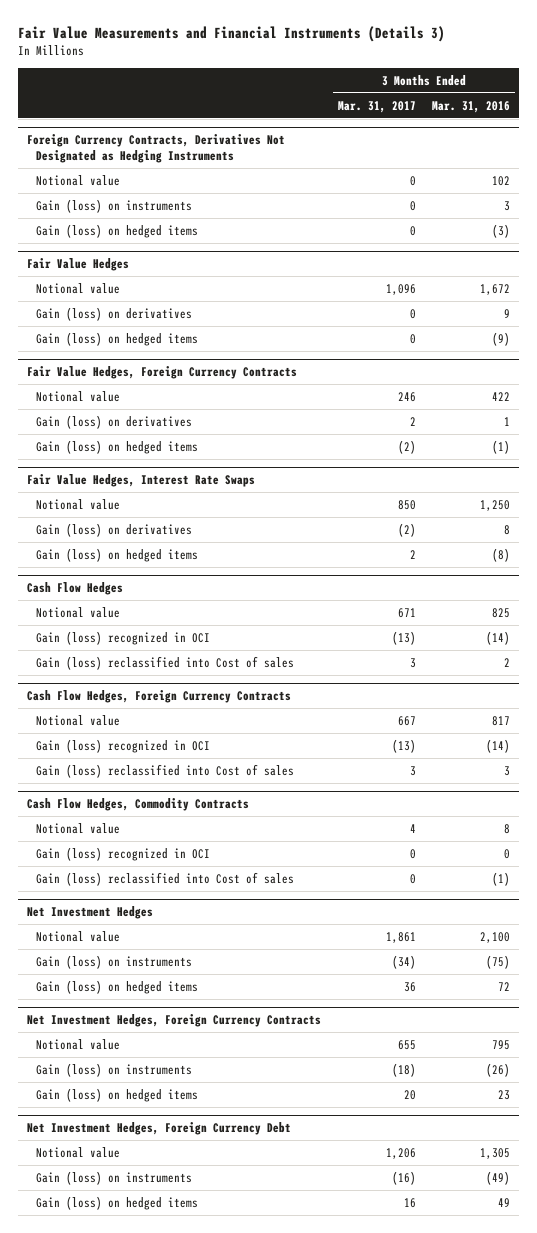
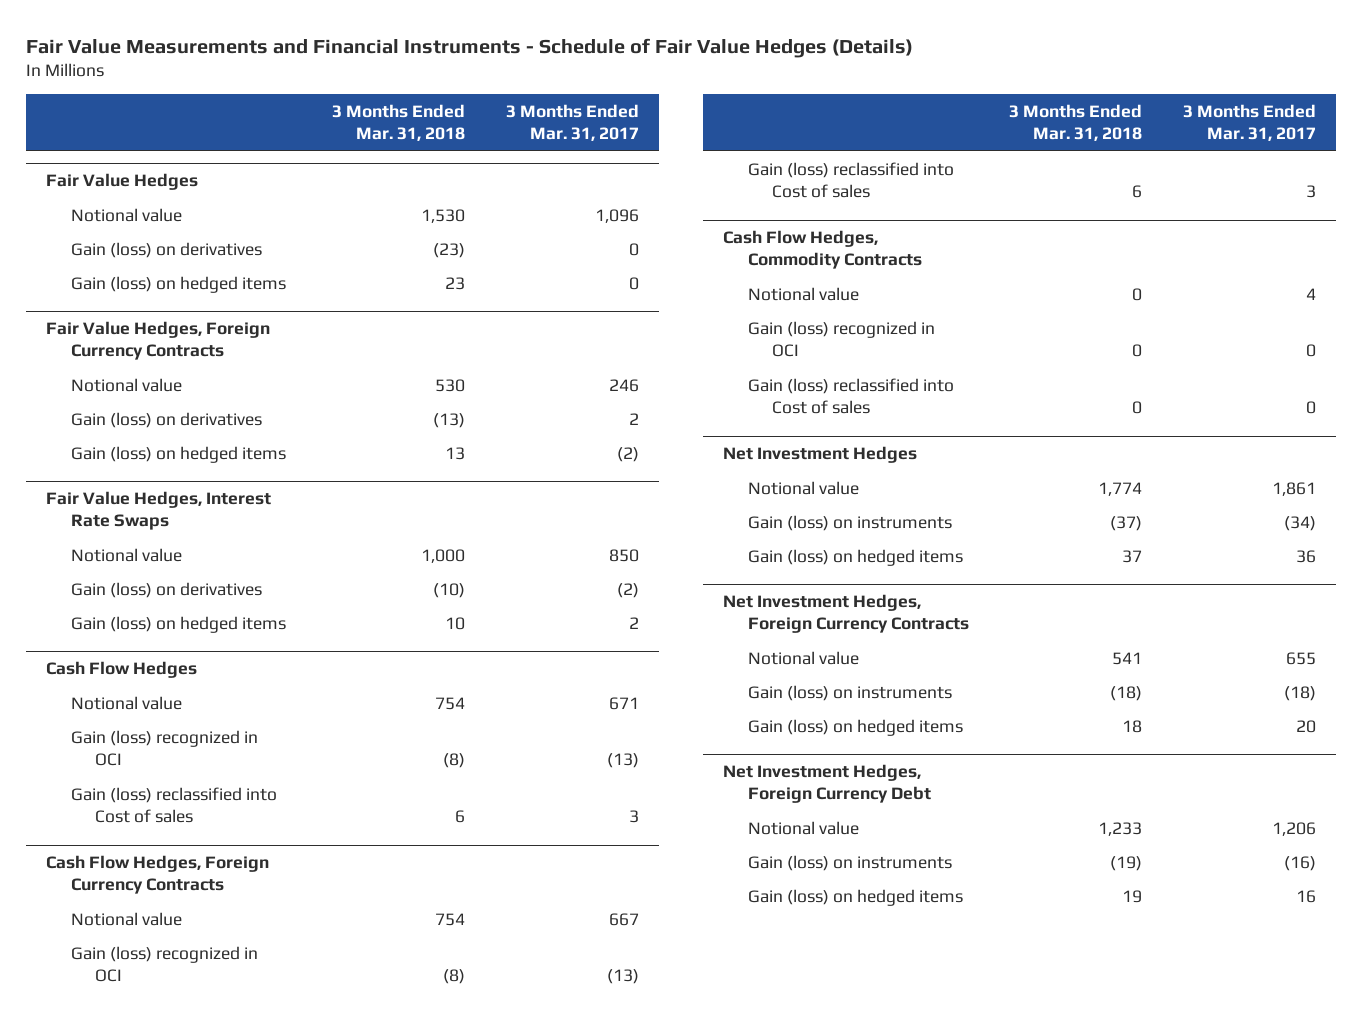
[18,25,446,42] Fair Value Measurements and Financial Instruments (Details 3) -> [25,37,913,58] Fair Value Measurements and Financial Instruments - Schedule of Fair Value Hedges (Details)
[432,100,511,113] Mar. 31, 2016 -> none
none -> [332,103,466,142] 3 Months Ended Mar. 31, 2018
[26,134,285,164] Foreign Currency Contracts, Derivatives Not Designated as Hedging Instruments -> none
[35,174,120,186] Notional value -> none
[35,198,192,213] Gain (loss) on instruments -> none
[35,223,198,238] Gain (loss) on hedged items -> none

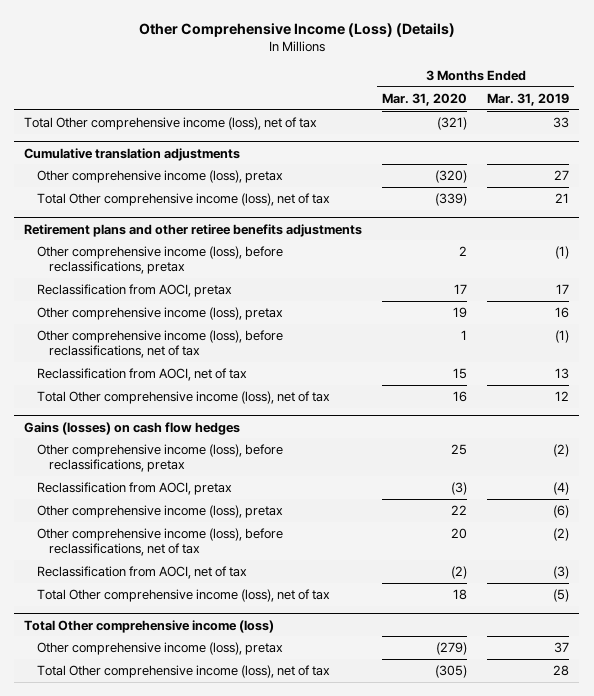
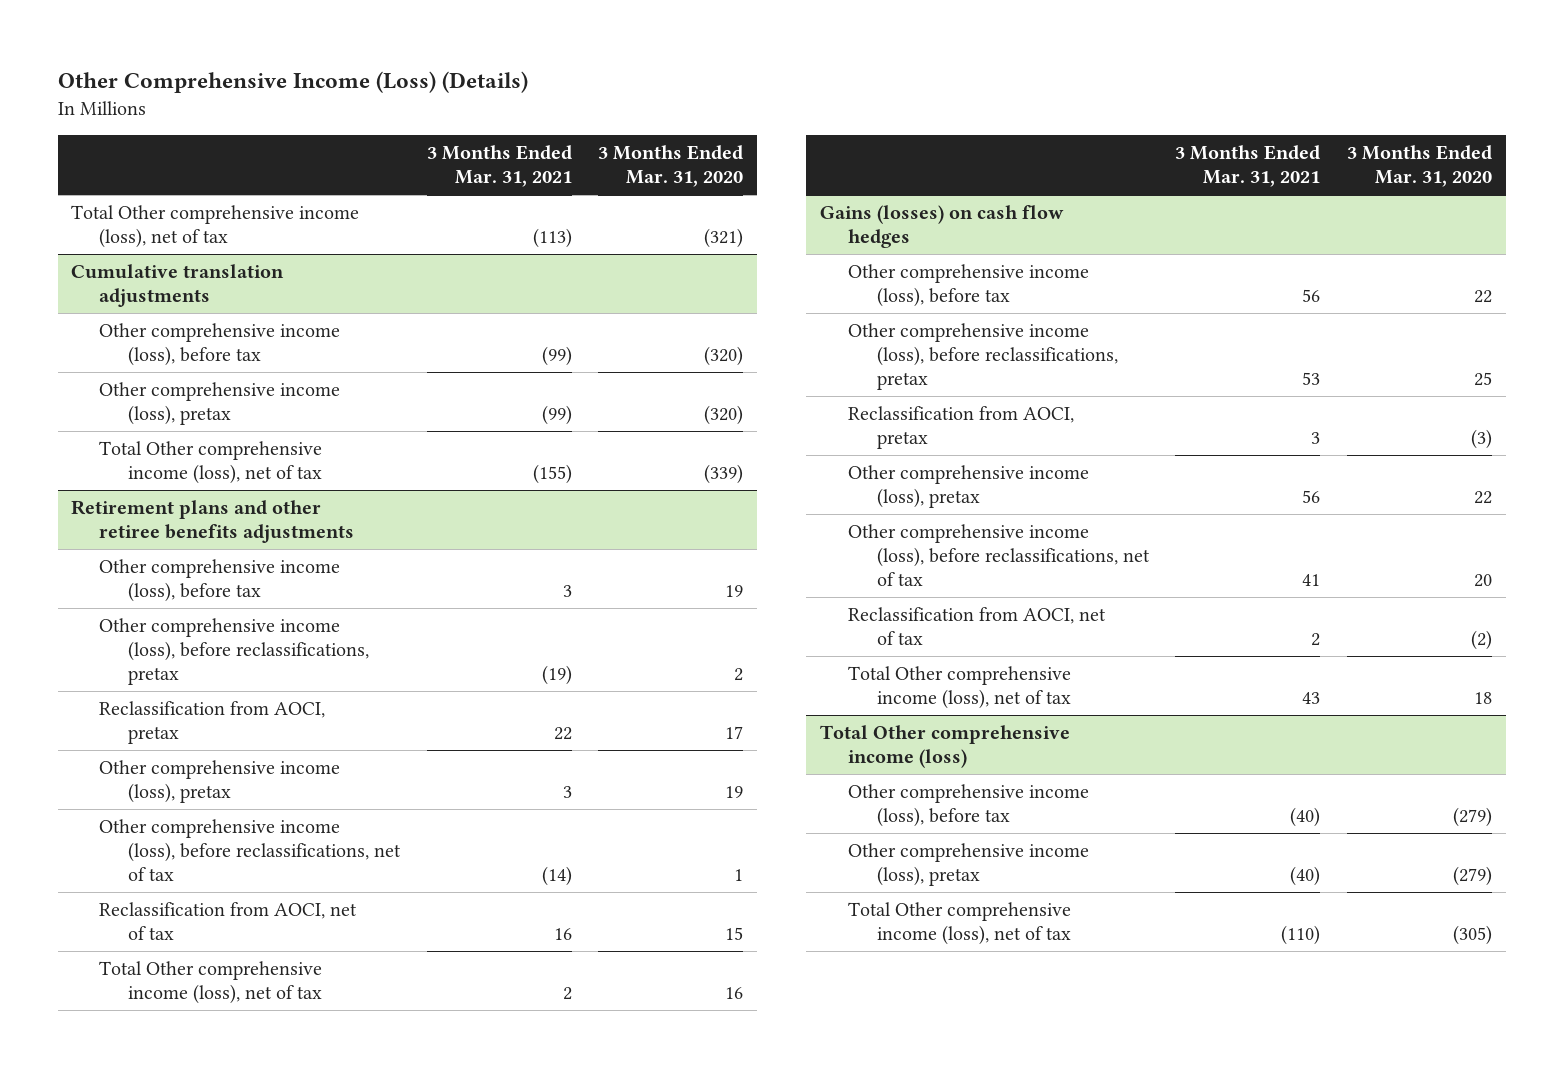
[487,92,570,106] Mar. 31, 2019 -> none
none -> [426,145,572,188] 3 Months Ended Mar. 31, 2021
none -> [99,323,341,367] Other comprehensive income (loss), before tax
none -> [99,559,341,603] Other comprehensive income (loss), before tax
none -> [848,264,1090,308] Other comprehensive income (loss), before tax
none -> [848,784,1090,828] Other comprehensive income (loss), before tax

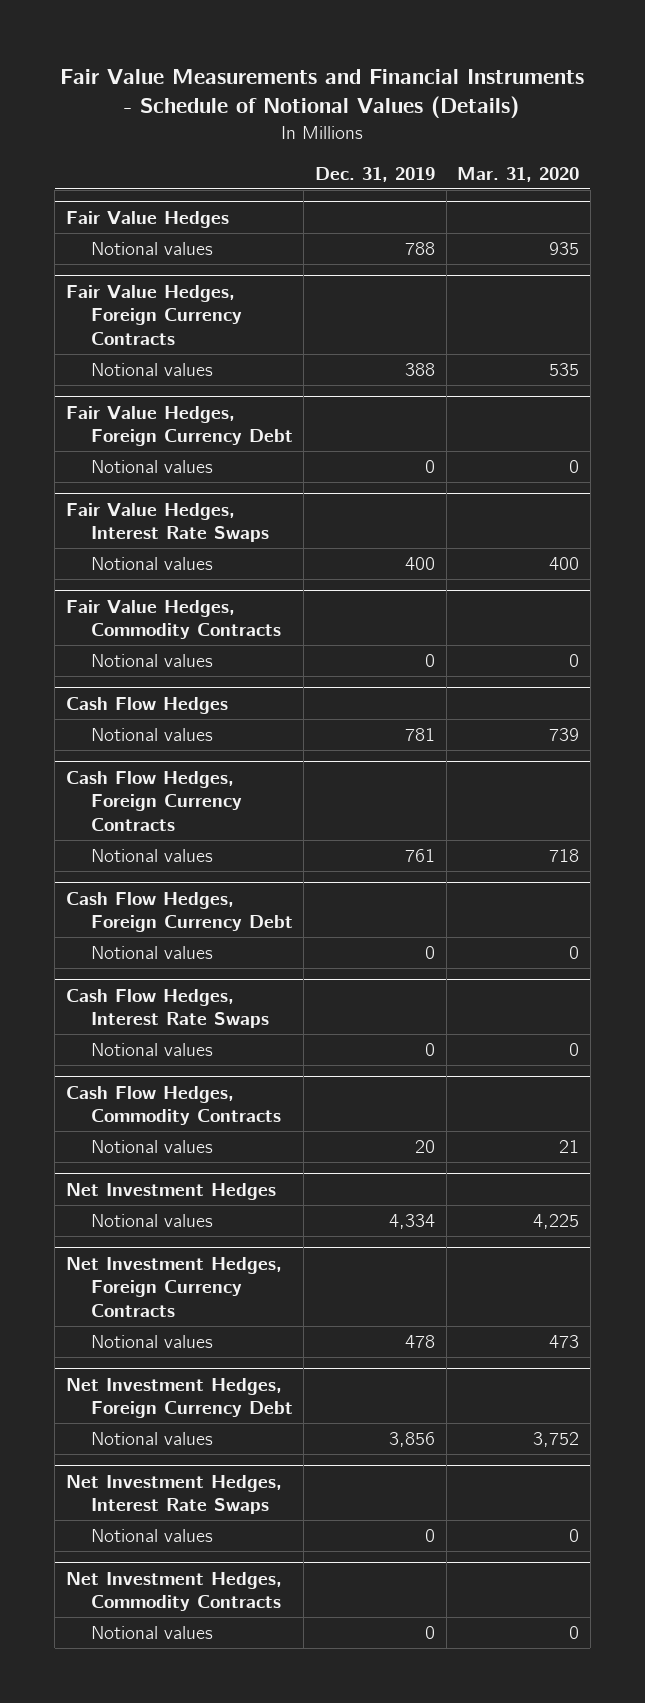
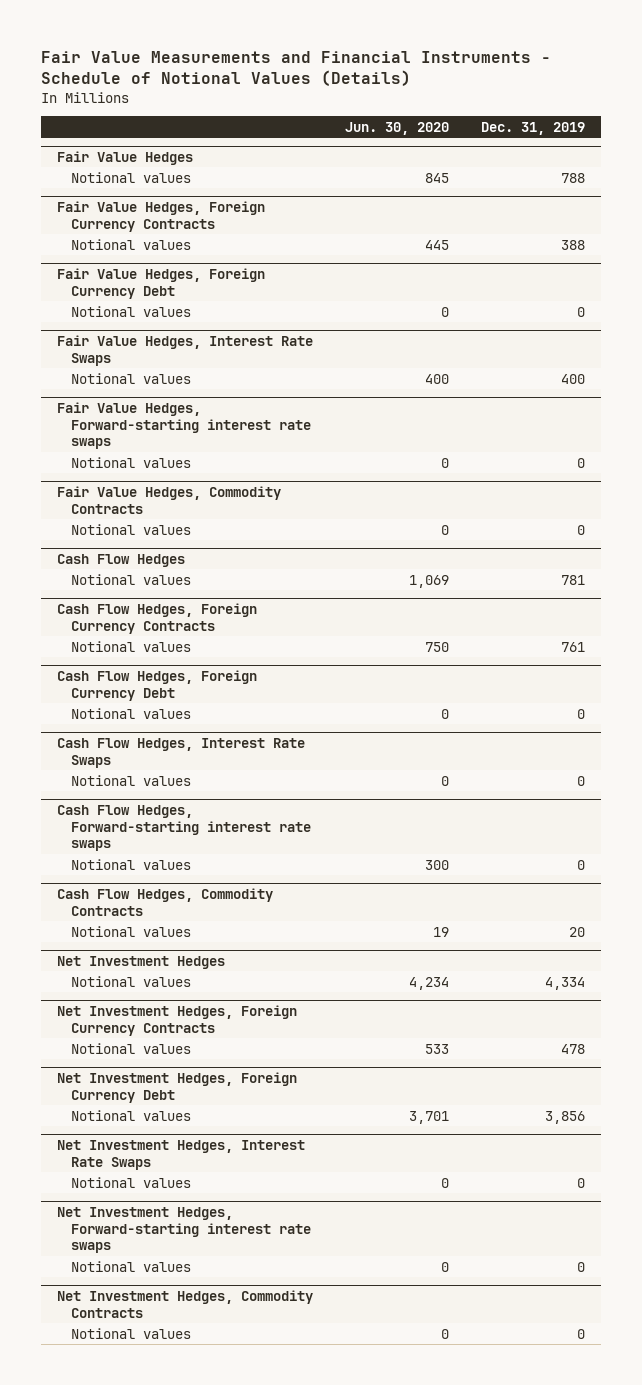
[457,166,580,182] Mar. 31, 2020 -> none
none -> [345,121,450,135] Jun. 30, 2020
none -> [57,401,312,450] Fair Value Hedges, Forward-starting interest rate swaps
none -> [71,456,192,468] Notional values
none -> [57,804,312,852] Cash Flow Hedges, Forward-starting interest rate swaps
none -> [71,858,192,870] Notional values
none -> [57,1206,312,1254] Net Investment Hedges, Forward-starting interest rate swaps
none -> [71,1260,192,1272] Notional values

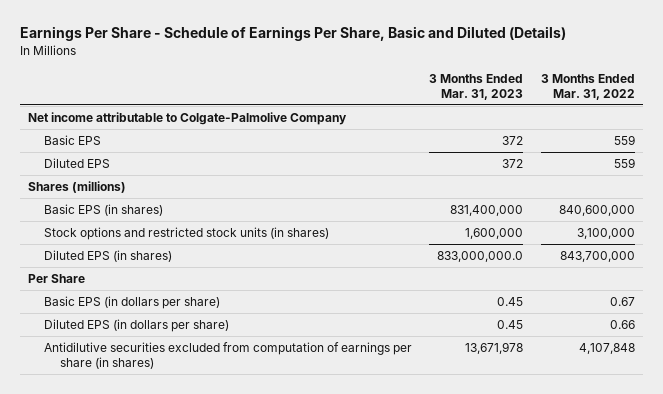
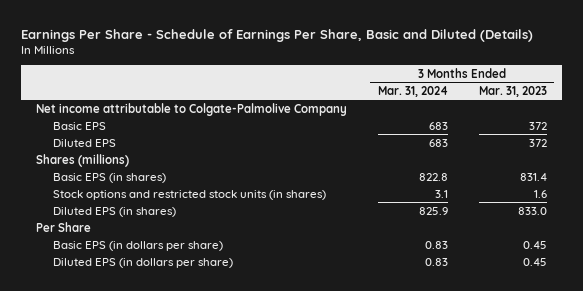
[540,73,635,100] 3 Months Ended Mar. 31, 2022 -> none
none -> [378,85,449,97] Mar. 31, 2024
[450,204,524,216] 831,400,000 -> [519,172,547,181] 831.4
[465,227,524,239] 1,600,000 -> [533,189,547,198] 1.6
[437,250,524,262] 833,000,000.0 -> [517,206,547,215] 833.0
[44,341,413,369] Antidilutive securities excluded from computation of earnings per share (in shares) -> none

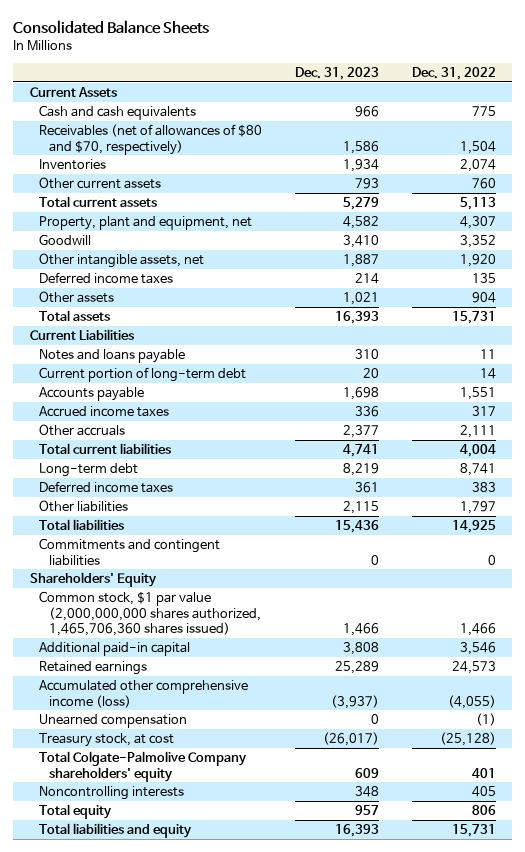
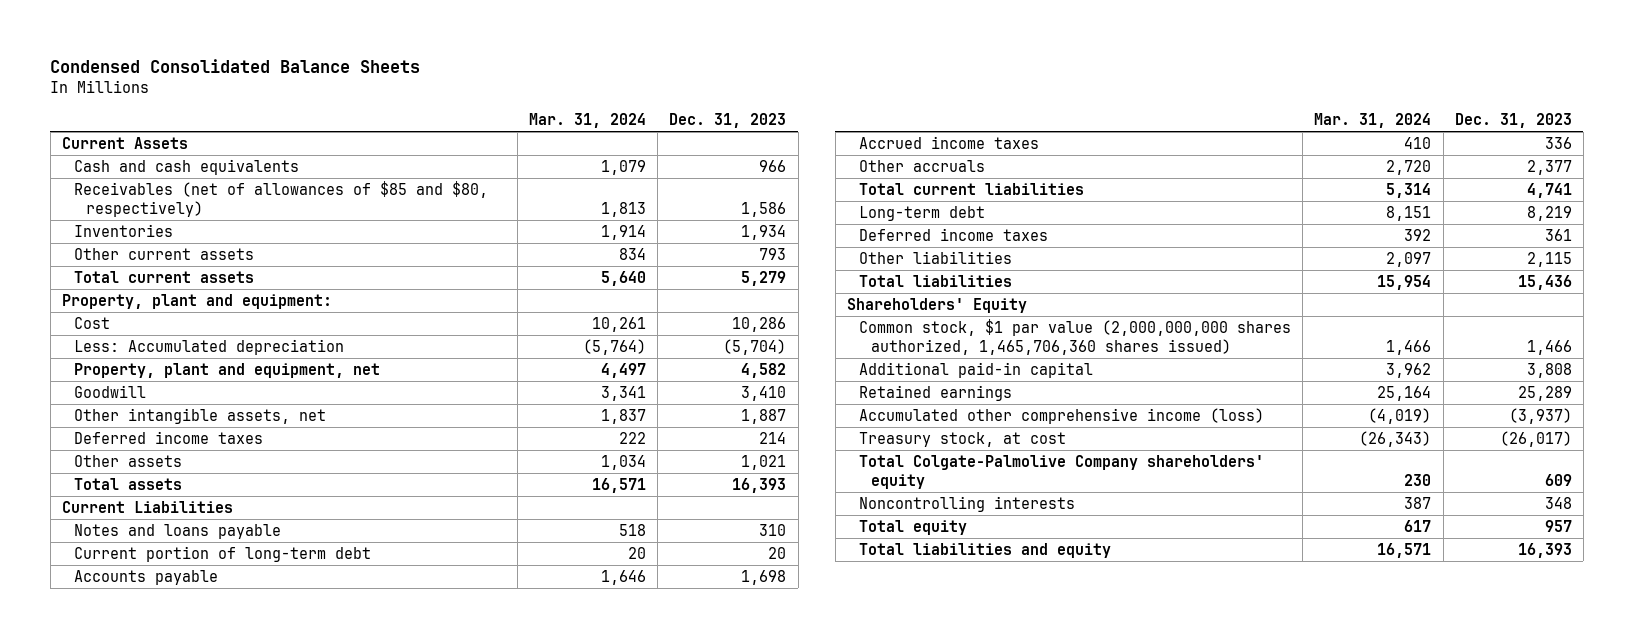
[13,19,210,34] Consolidated Balance Sheets -> [50,59,421,74] Condensed Consolidated Balance Sheets
[411,67,496,81] Dec. 31, 2022 -> none
none -> [529,113,647,129] Mar. 31, 2024
[39,124,263,155] Receivables (net of allowances of $80 and $70, respectively) -> [73,180,488,218] Receivables (net of allowances of $85 and $80, respectively)
none -> [61,293,332,309] Property, plant and equipment:
none -> [73,316,110,329] Cost
none -> [73,338,344,355] Less: Accumulated depreciation
[39,538,221,566] Commitments and contingent liabilities -> none
[39,714,188,729] Unearned compensation -> none

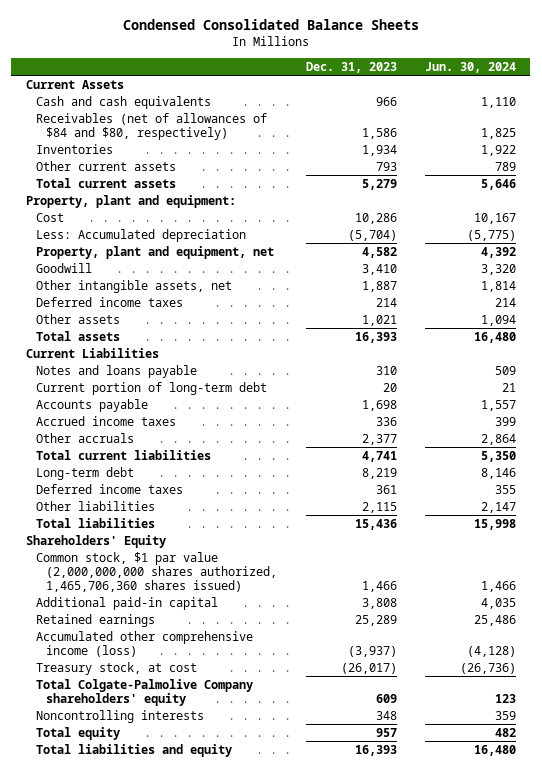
[529,113,647,129] Mar. 31, 2024 -> none
none -> [425,61,517,73] Jun. 30, 2024
[73,180,488,218] Receivables (net of allowances of $85 and $80, respectively) -> [35,112,267,140] Receivables (net of allowances of $84 and $80, respectively)

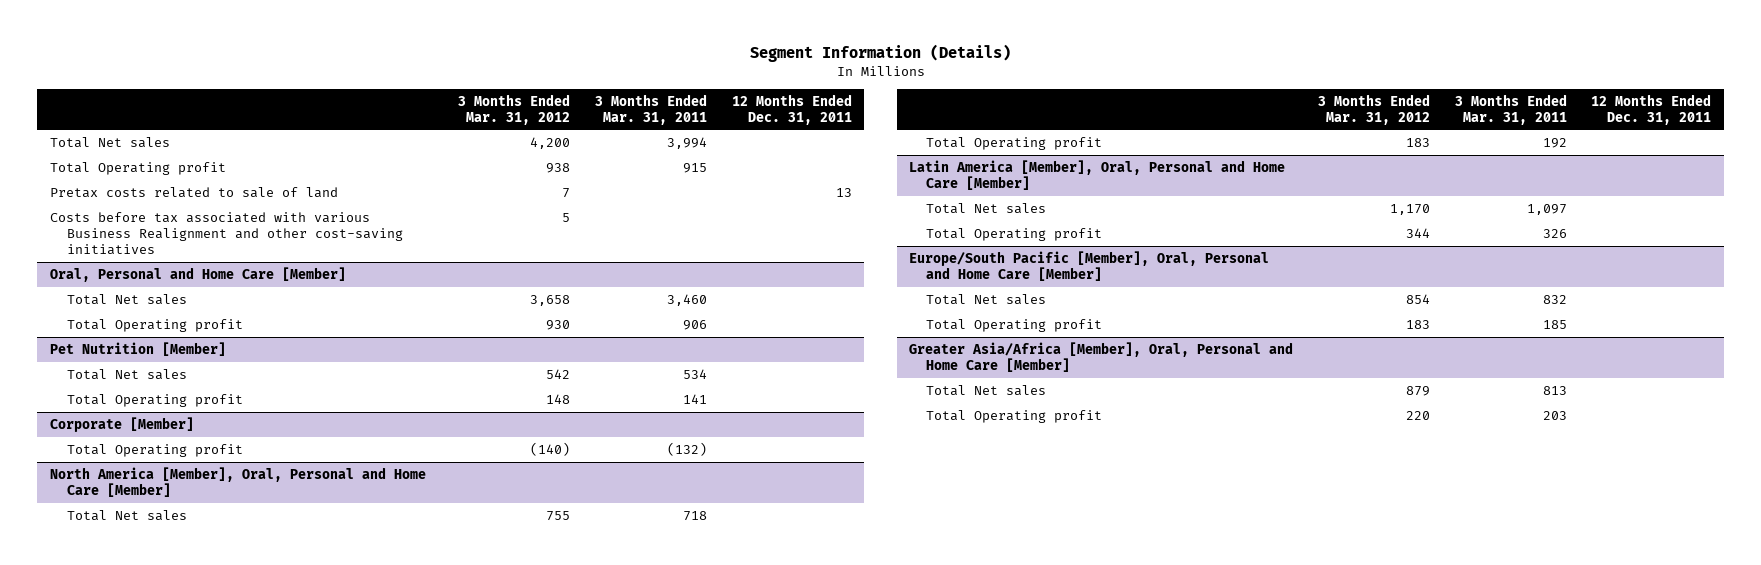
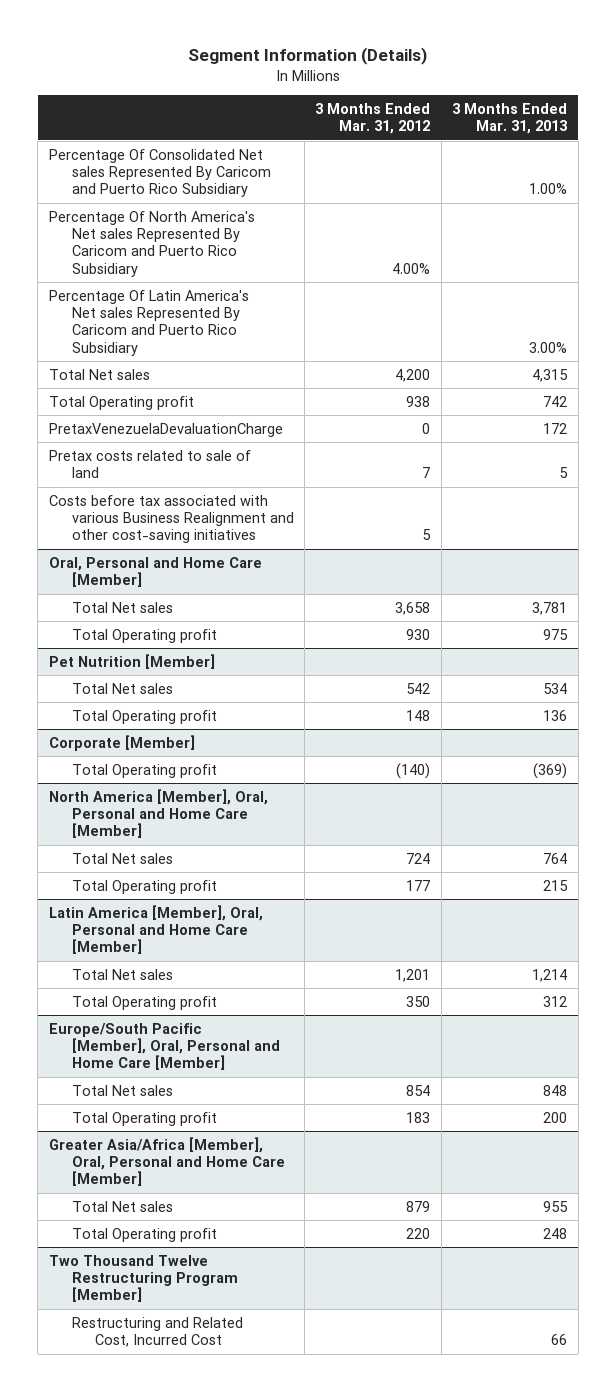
[595,93,708,125] 3 Months Ended Mar. 31, 2011 -> none
[731,93,852,125] 12 Months Ended Dec. 31, 2011 -> none
none -> [452,103,568,135] 3 Months Ended Mar. 31, 2013
none -> [48,148,271,198] Percentage Of Consolidated Net sales Represented By Caricom and Puerto Rico Subsidiary
none -> [48,210,255,277] Percentage Of North America's Net sales Represented By Caricom and Puerto Rico Subsidiary
none -> [48,289,249,356] Percentage Of Latin America's Net sales Represented By Caricom and Puerto Rico Subsidiary
none -> [48,422,283,437] PretaxVenezuelaDevaluationCharge
[546,511,571,522] 755 -> [406,852,431,864] 724
[1405,138,1430,148] 183 -> [406,879,431,891] 177
[1389,204,1430,216] 1,170 -> [395,968,431,982] 1,201
[1405,228,1430,239] 344 -> [406,995,431,1007] 350
none -> [48,1254,238,1303] Two Thousand Twelve Restructuring Program [Member]
none -> [71,1316,243,1348] Restructuring and Related Cost, Incurred Cost

